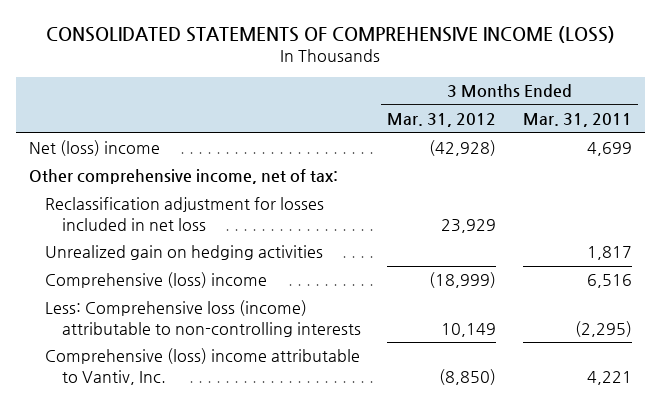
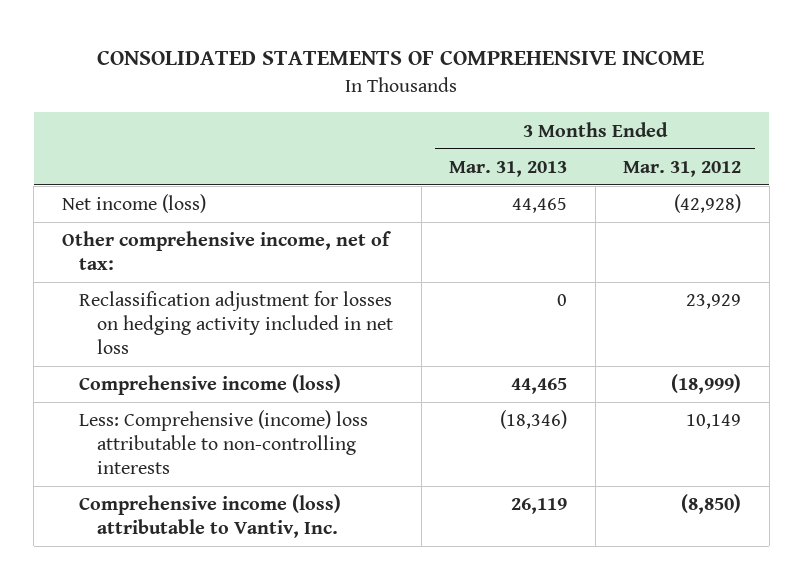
[46,26,616,44] CONSOLIDATED STATEMENTS OF COMPREHENSIVE INCOME (LOSS) -> [97,49,705,65] CONSOLIDATED STATEMENTS OF COMPREHENSIVE INCOME
[522,113,632,128] Mar. 31, 2011 -> none
none -> [449,160,568,177] Mar. 31, 2013
[28,140,160,157] Net (loss) income -> [61,194,206,214] Net income (loss)
[45,245,324,261] Unrealized gain on hedging activities -> none
[45,197,325,231] Reclassification adjustment for losses included in net loss -> [79,291,394,354] Reclassification adjustment for losses on hedging activity included in net loss
[45,272,268,289] Comprehensive (loss) income -> [79,374,342,396] Comprehensive income (loss)
[45,300,361,337] Less: Comprehensive loss (income) attributable to non-controlling interests -> [79,410,369,474] Less: Comprehensive (income) loss attributable to non-controlling interests
[45,348,361,385] Comprehensive (loss) income attributable to Vantiv, Inc. -> [79,494,342,539] Comprehensive income (loss) attributable to Vantiv, Inc.

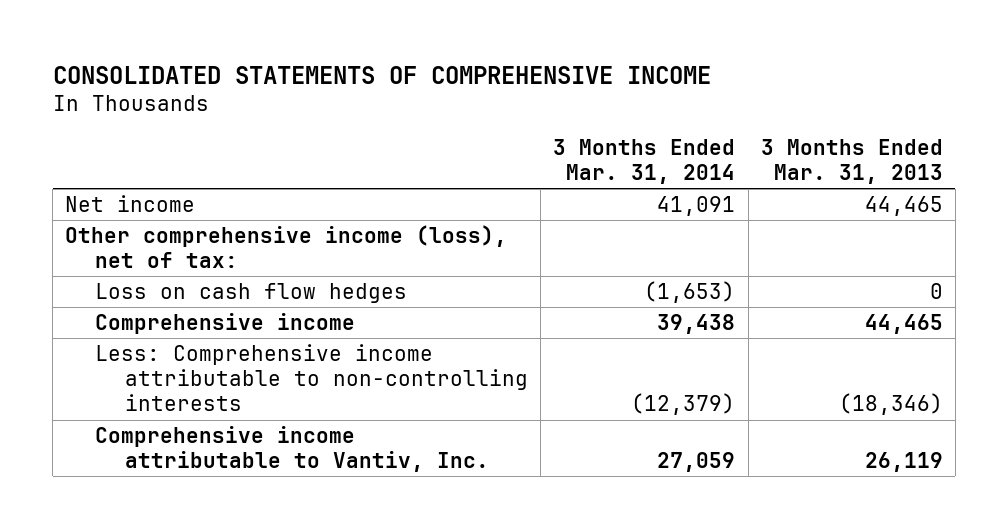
[623,160,742,177] Mar. 31, 2012 -> none
none -> [553,138,736,184] 3 Months Ended Mar. 31, 2014
[79,291,394,354] Reclassification adjustment for losses on hedging activity included in net loss -> none
[61,194,206,214] Net income (loss) -> [65,195,196,213] Net income
[61,231,391,271] Other comprehensive income, net of tax: -> [65,225,508,269] Other comprehensive income (loss), net of tax:
none -> [95,283,408,304] Loss on cash flow hedges
[79,374,342,396] Comprehensive income (loss) -> [95,313,356,335] Comprehensive income
[79,410,369,474] Less: Comprehensive (income) loss attributable to non-controlling interests -> [95,344,529,412] Less: Comprehensive income attributable to non-controlling interests
[79,494,342,539] Comprehensive income (loss) attributable to Vantiv, Inc. -> [95,426,490,473] Comprehensive income attributable to Vantiv, Inc.

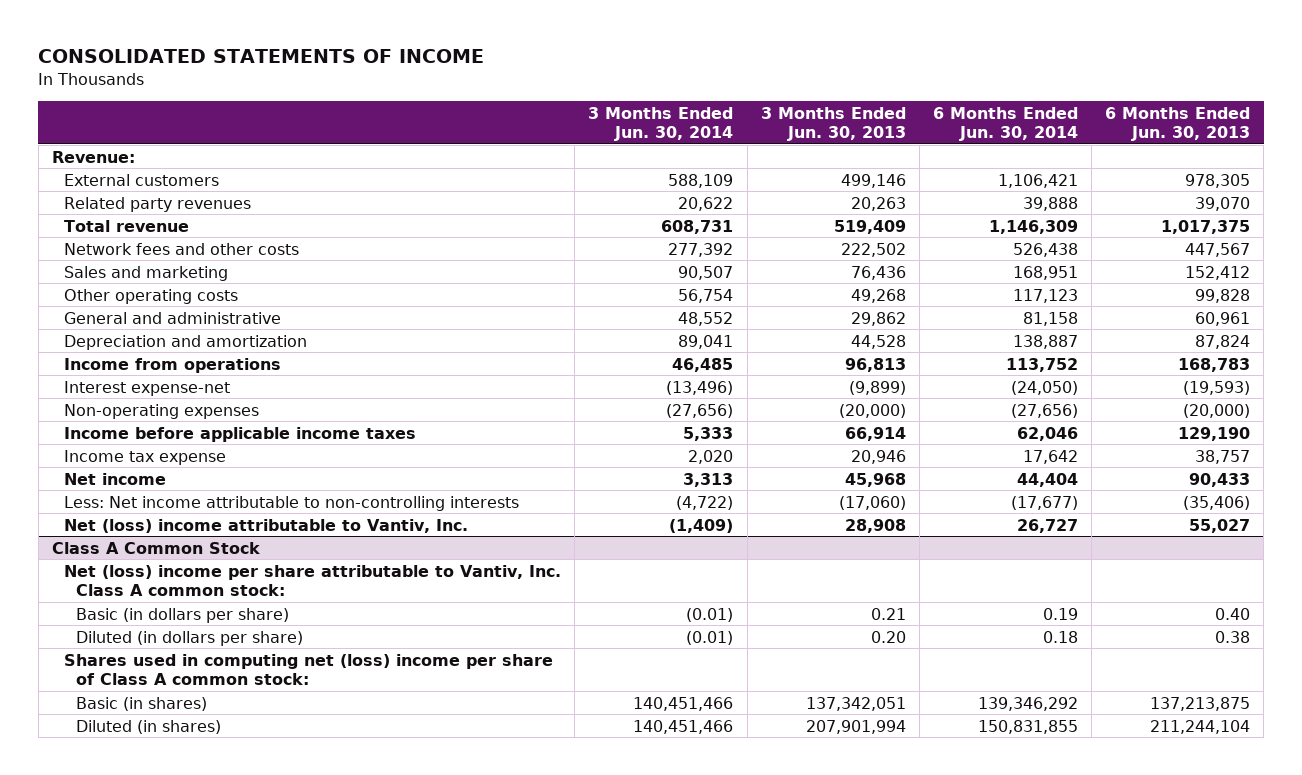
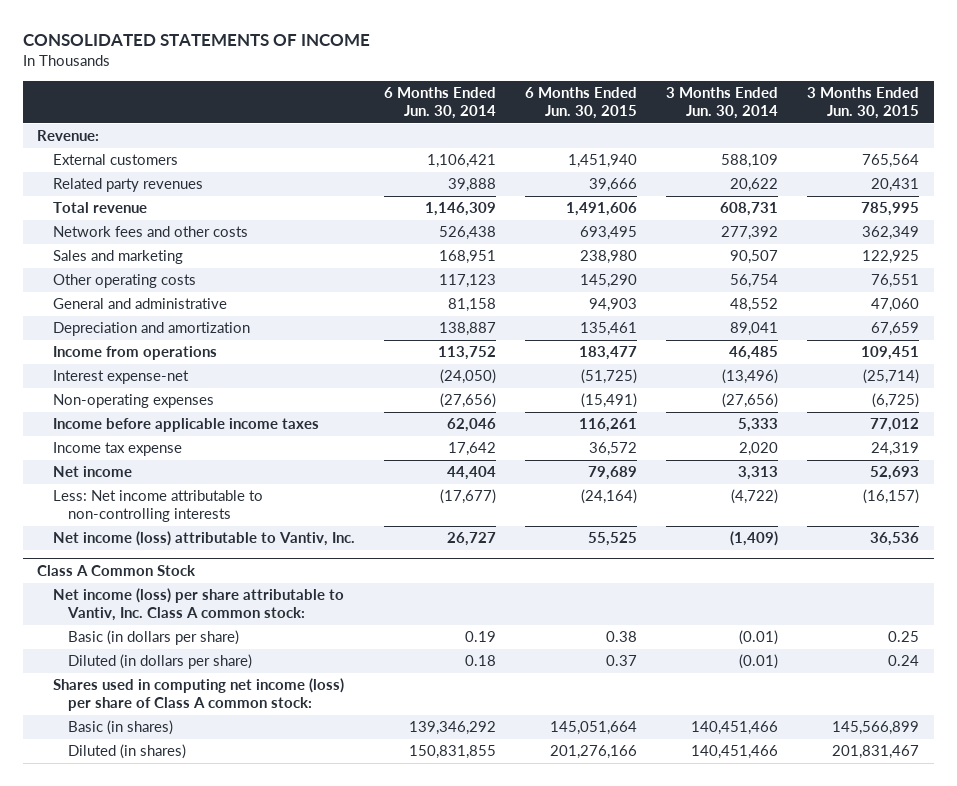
[760,106,906,141] 3 Months Ended Jun. 30, 2013 -> none
[1105,106,1251,141] 6 Months Ended Jun. 30, 2013 -> none
none -> [524,87,637,119] 6 Months Ended Jun. 30, 2015
none -> [807,87,920,119] 3 Months Ended Jun. 30, 2015
[64,518,469,533] Net (loss) income attributable to Vantiv, Inc. -> [52,531,355,547] Net income (loss) attributable to Vantiv, Inc.
[64,564,562,596] Net (loss) income per share attributable to Vantiv, Inc. Class A common stock: -> [52,588,344,622] Net income (loss) per share attributable to Vantiv, Inc. Class A common stock:
[64,653,554,685] Shares used in computing net (loss) income per share of Class A common stock: -> [52,678,344,712] Shares used in computing net income (loss) per share of Class A common stock:

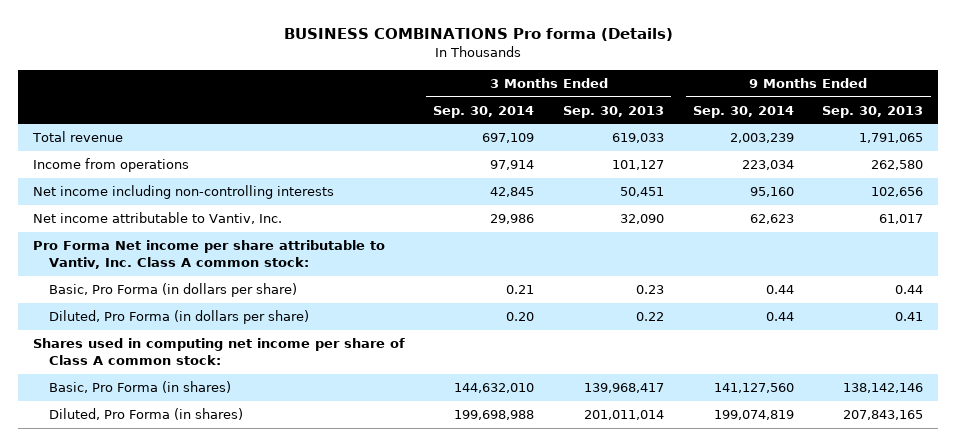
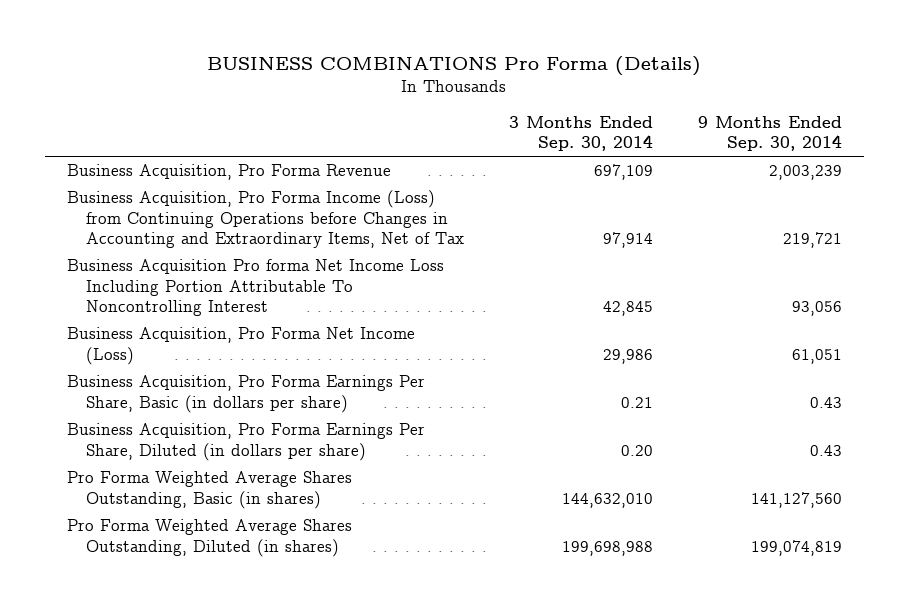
[284,27,674,41] BUSINESS COMBINATIONS Pro forma (Details) -> [207,56,702,77] BUSINESS COMBINATIONS Pro Forma (Details)
[563,105,665,118] Sep. 30, 2013 -> none
[822,105,924,118] Sep. 30, 2013 -> none
[32,158,189,173] Income from operations -> none
[32,212,282,225] Net income attributable to Vantiv, Inc. -> none
[32,240,385,270] Pro Forma Net income per share attributable to Vantiv, Inc. Class A common stock: -> none
[32,338,405,366] Shares used in computing net income per share of Class A common stock: -> none
[31,131,123,143] Total revenue -> [66,164,391,181] Business Acquisition, Pro Forma Revenue
none -> [66,190,465,248] Business Acquisition, Pro Forma Income (Loss) from Continuing Operations before Changes in Accounting and Extraordinary Items, Net of Tax
[32,185,334,200] Net income including non-controlling interests -> [66,259,444,316] Business Acquisition Pro forma Net Income Loss Including Portion Attributable To Noncontrolling Interest
[749,187,794,198] 95,160 -> [791,300,842,316] 93,056
none -> [66,327,415,365] Business Acquisition, Pro Forma Net Income (Loss)
[48,283,297,298] Basic, Pro Forma (in dollars per share) -> [66,375,425,413] Business Acquisition, Pro Forma Earnings Per Share, Basic (in dollars per share)
[765,285,794,295] 0.44 -> [809,396,842,408] 0.43
[48,310,309,325] Diluted, Pro Forma (in dollars per share) -> [66,423,425,461] Business Acquisition, Pro Forma Earnings Per Share, Diluted (in dollars per share)
[765,312,794,322] 0.44 -> [809,444,842,456] 0.43
[48,381,231,394] Basic, Pro Forma (in shares) -> [66,471,352,509] Pro Forma Weighted Average Shares Outstanding, Basic (in shares)
[48,408,243,421] Diluted, Pro Forma (in shares) -> [66,519,352,557] Pro Forma Weighted Average Shares Outstanding, Diluted (in shares)

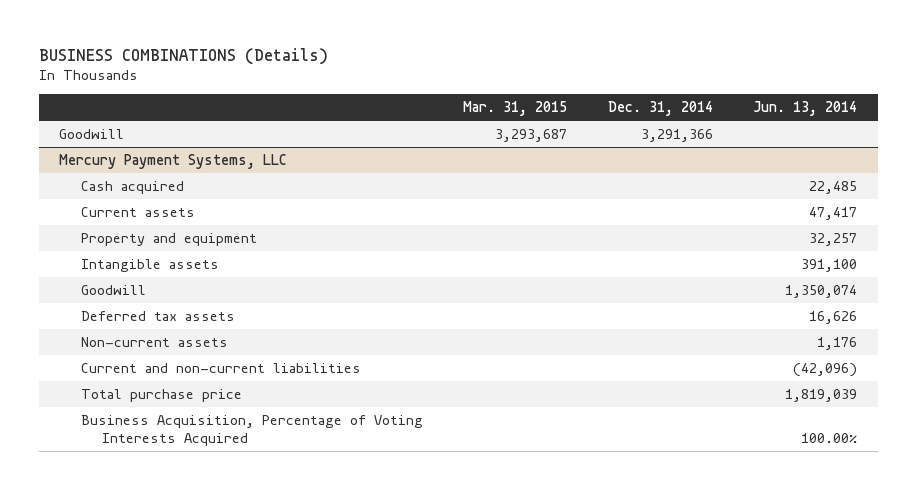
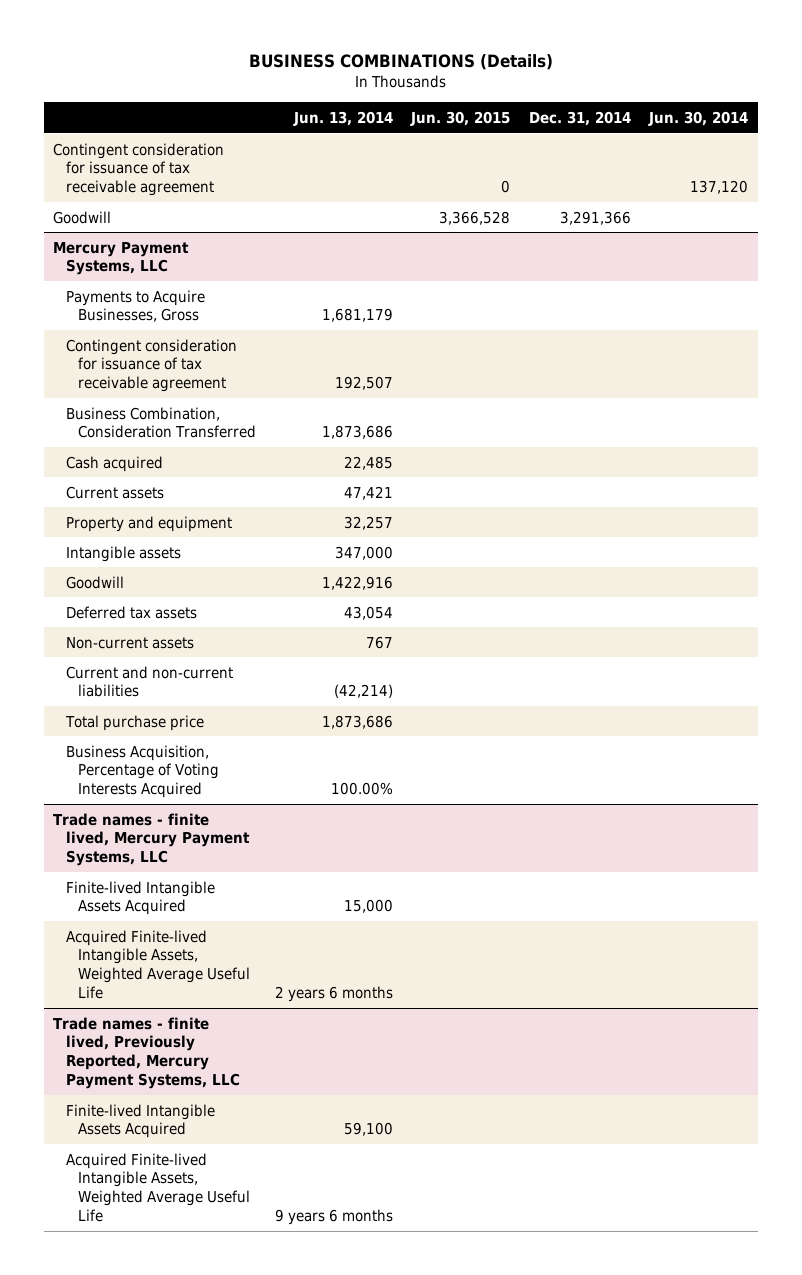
[463,101,568,117] Mar. 31, 2015 -> none
none -> [410,111,511,127] Jun. 30, 2015
none -> [648,111,749,127] Jun. 30, 2014
none -> [53,142,225,197] Contingent consideration for issuance of tax receivable agreement
none -> [65,289,205,323] Payments to Acquire Businesses, Gross
none -> [65,338,237,393] Contingent consideration for issuance of tax receivable agreement
none -> [65,406,257,439] Business Combination, Consideration Transferred
[809,206,858,220] 47,417 -> [343,485,393,500] 47,421
[801,258,858,272] 391,100 -> [334,545,393,560] 347,000
[785,284,858,298] 1,350,074 -> [321,575,393,590] 1,422,916
[809,310,858,324] 16,626 -> [343,605,393,620] 43,054
[817,336,858,350] 1,176 -> [365,635,393,649] 767
[793,362,858,377] (42,096) -> [333,684,393,699] (42,214)
[785,388,858,402] 1,819,039 -> [321,714,393,729] 1,873,686
none -> [53,812,250,867] Trade names - finite lived, Mercury Payment Systems, LLC
none -> [65,880,215,916] Finite-lived Intangible Assets Acquired
none -> [65,929,251,999] Acquired Finite-lived Intangible Assets, Weighted Average Useful Life
none -> [53,1016,240,1089] Trade names - finite lived, Previously Reported, Mercury Payment Systems, LLC
none -> [65,1103,215,1139] Finite-lived Intangible Assets Acquired
none -> [65,1152,251,1222] Acquired Finite-lived Intangible Assets, Weighted Average Useful Life

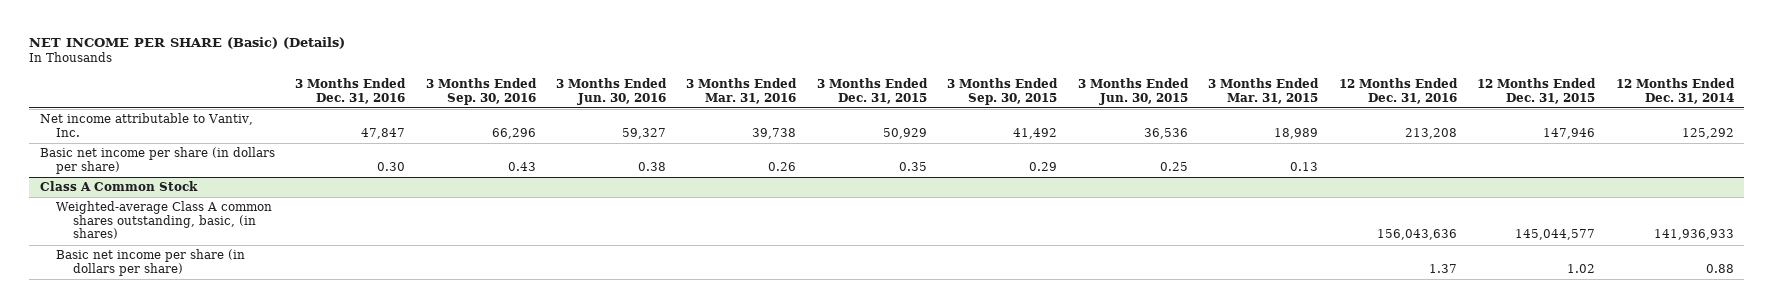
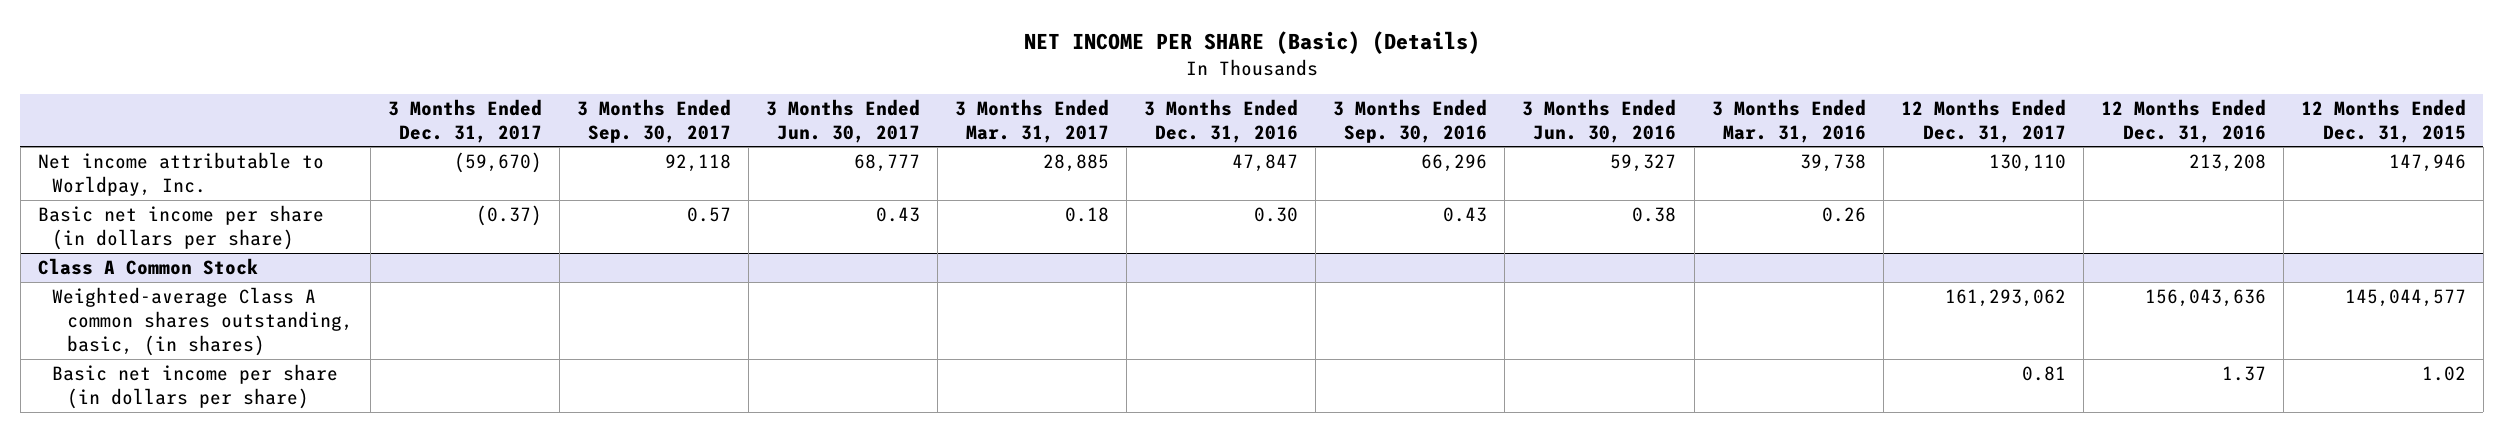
[816,77,928,104] 3 Months Ended Dec. 31, 2015 -> none
[947,77,1059,105] 3 Months Ended Sep. 30, 2015 -> none
[1077,77,1189,105] 3 Months Ended Jun. 30, 2015 -> none
[1208,77,1320,104] 3 Months Ended Mar. 31, 2015 -> none
[1615,77,1735,104] 12 Months Ended Dec. 31, 2014 -> none
none -> [388,98,543,143] 3 Months Ended Dec. 31, 2017
none -> [577,98,732,143] 3 Months Ended Sep. 30, 2017
none -> [766,98,921,143] 3 Months Ended Jun. 30, 2017
none -> [955,98,1110,143] 3 Months Ended Mar. 31, 2017
none -> [1900,98,2066,143] 12 Months Ended Dec. 31, 2017
[39,113,253,137] Net income attributable to Vantiv, Inc. -> [37,151,324,197] Net income attributable to Worldpay, Inc.

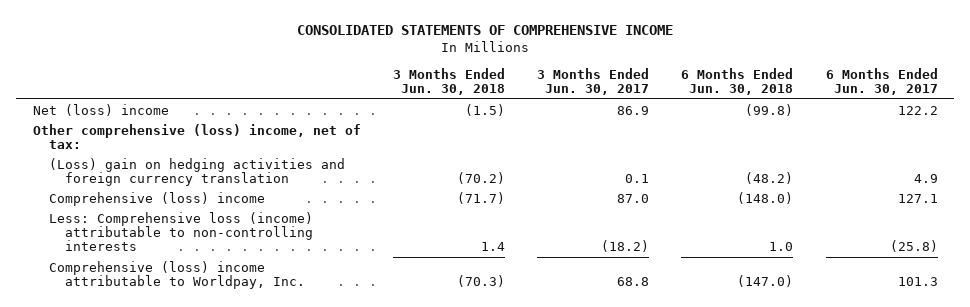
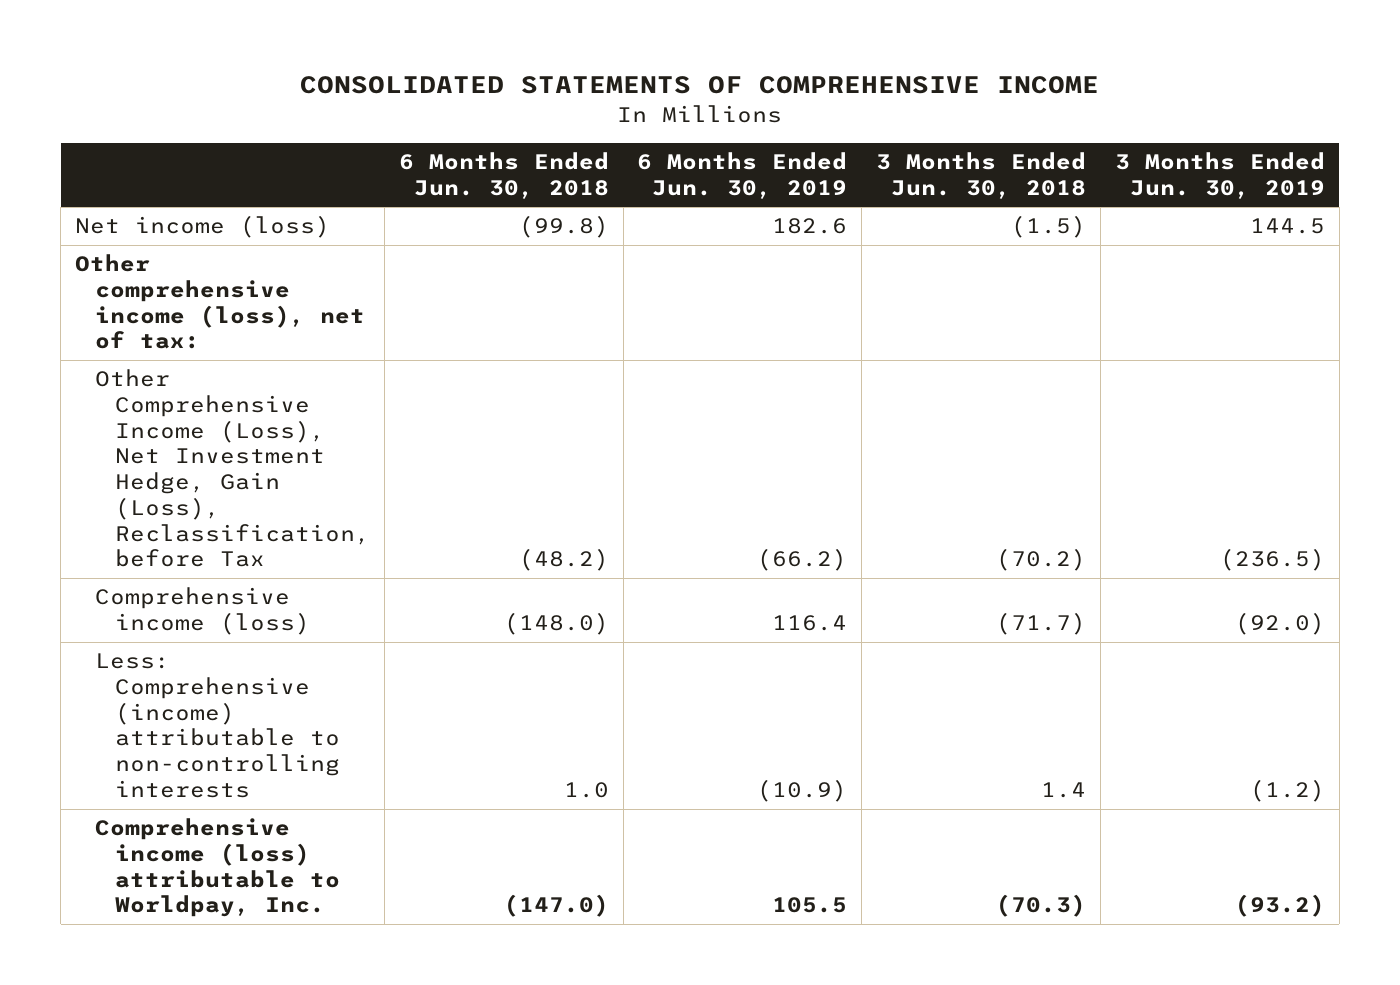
[537,67,650,96] 3 Months Ended Jun. 30, 2017 -> none
[825,67,938,96] 6 Months Ended Jun. 30, 2017 -> none
none -> [637,152,848,199] 6 Months Ended Jun. 30, 2019
none -> [1114,152,1325,199] 3 Months Ended Jun. 30, 2019
[32,103,169,116] Net (loss) income -> [75,215,331,239] Net income (loss)
[32,123,361,149] Other comprehensive (loss) income, net of tax: -> [75,254,366,350] Other comprehensive income (loss), net of tax:
[48,157,345,186] (Loss) gain on hedging activities and foreign currency translation -> [95,369,371,568] Other Comprehensive Income (Loss), Net Investment Hedge, Gain (Loss), Reclassification, before Tax
[48,191,265,206] Comprehensive (loss) income -> [95,587,311,636] Comprehensive income (loss)
[48,211,313,251] Less: Comprehensive loss (income) attributable to non-controlling interests -> [95,653,341,798] Less: Comprehensive (income) attributable to non-controlling interests
[48,260,305,289] Comprehensive (loss) income attributable to Worldpay, Inc. -> [95,818,341,918] Comprehensive income (loss) attributable to Worldpay, Inc.

